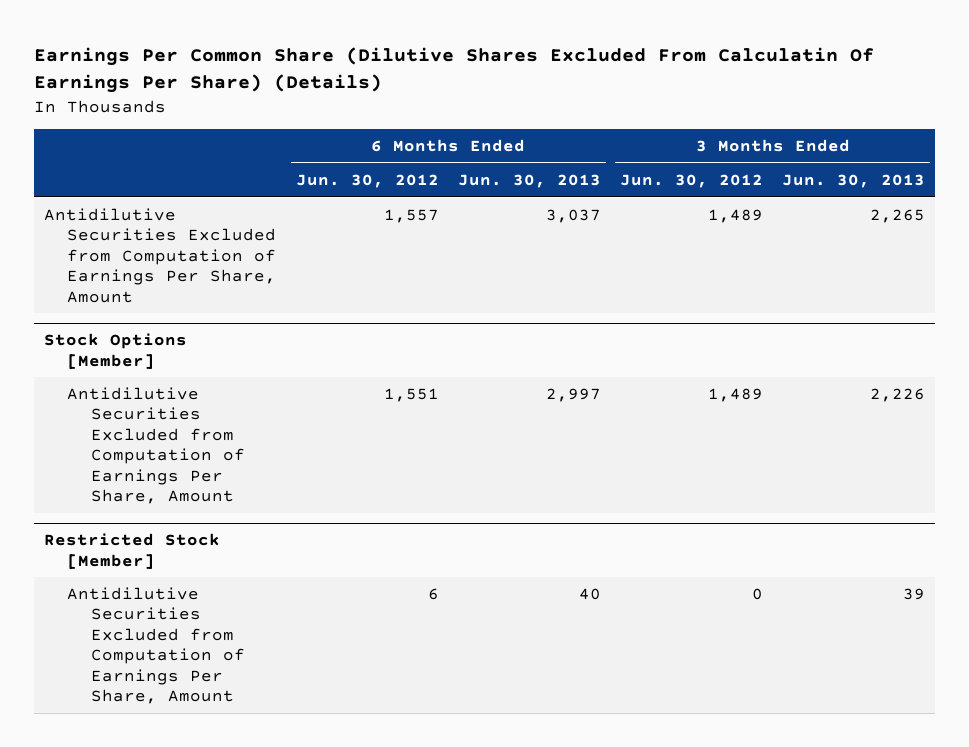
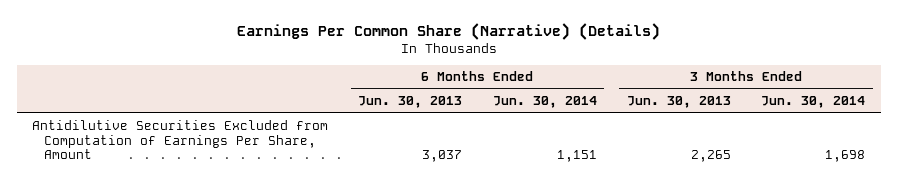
[34,47,875,94] Earnings Per Common Share (Dilutive Shares Excluded From Calculatin Of Earnings Per Share) (Details) -> [236,22,660,40] Earnings Per Common Share (Narrative) (Details)
[295,173,439,188] Jun. 30, 2012 -> none
[620,173,764,188] Jun. 30, 2012 -> none
none -> [492,96,597,109] Jun. 30, 2014
none -> [761,96,866,109] Jun. 30, 2014
[43,333,187,369] Stock Options [Member] -> none
[67,387,245,504] Antidilutive Securities Excluded from Computation of Earnings Per Share, Amount -> none
[43,533,220,569] Restricted Stock [Member] -> none
[67,587,245,704] Antidilutive Securities Excluded from Computation of Earnings Per Share, Amount -> none

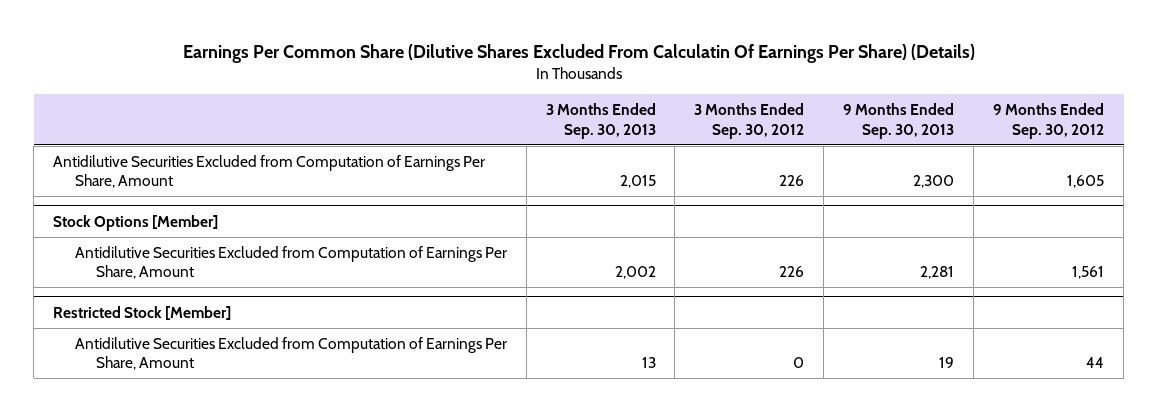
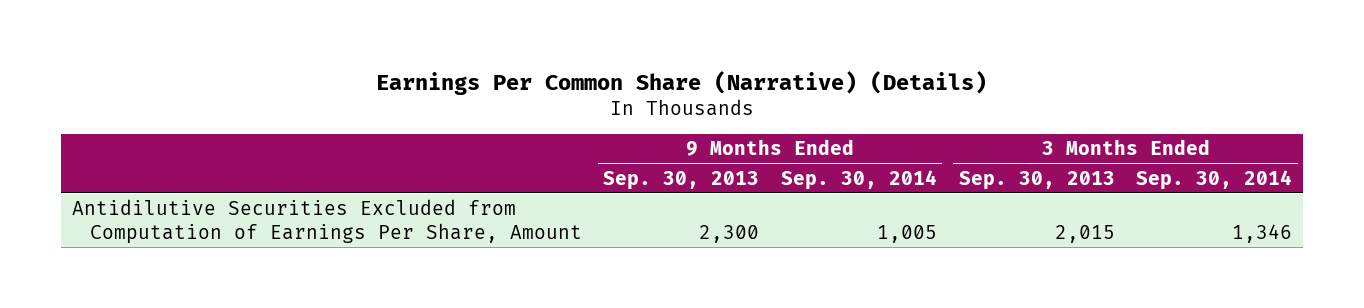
[182,43,975,63] Earnings Per Common Share (Dilutive Shares Excluded From Calculatin Of Earnings Per Share) (Details) -> [376,71,988,96] Earnings Per Common Share (Narrative) (Details)
[694,103,805,139] 3 Months Ended Sep. 30, 2012 -> none
[993,103,1105,139] 9 Months Ended Sep. 30, 2012 -> none
none -> [780,169,937,190] Sep. 30, 2014
none -> [1136,169,1293,190] Sep. 30, 2014
[53,214,219,231] Stock Options [Member] -> none
[74,245,507,280] Antidilutive Securities Excluded from Computation of Earnings Per Share, Amount -> none
[53,305,232,320] Restricted Stock [Member] -> none
[74,336,507,371] Antidilutive Securities Excluded from Computation of Earnings Per Share, Amount -> none

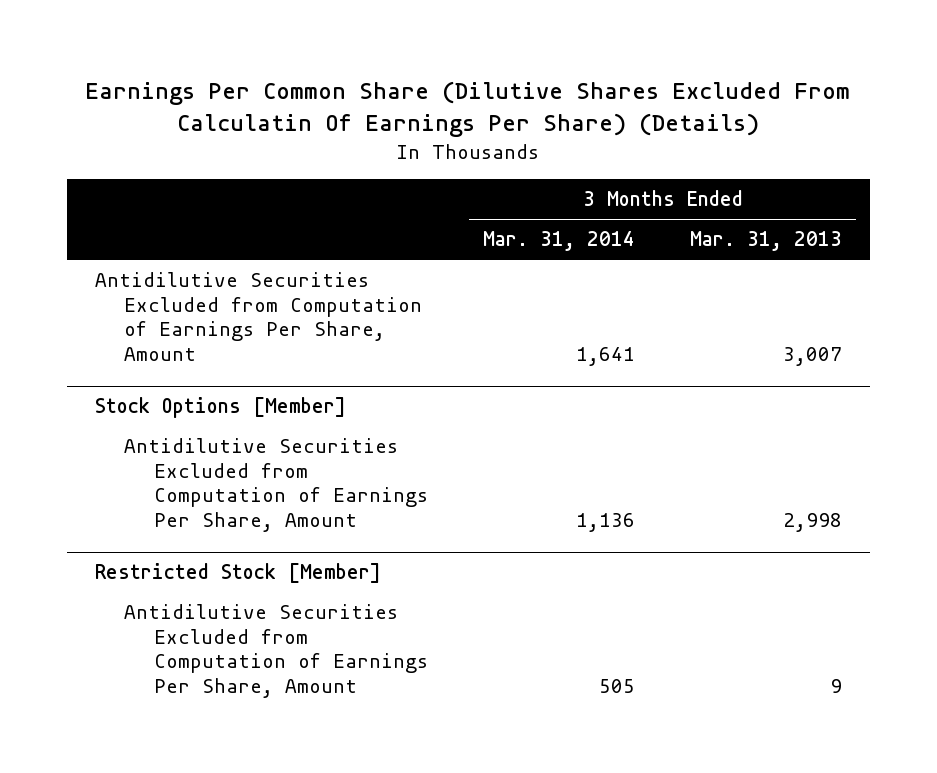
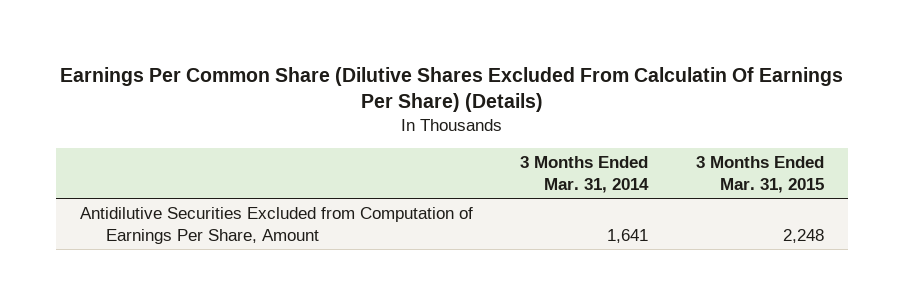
[690,231,843,252] Mar. 31, 2013 -> none
none -> [696,155,825,193] 3 Months Ended Mar. 31, 2015
[94,397,346,419] Stock Options [Member] -> none
[124,438,428,532] Antidilutive Securities Excluded from Computation of Earnings Per Share, Amount -> none
[94,563,381,584] Restricted Stock [Member] -> none
[124,604,428,698] Antidilutive Securities Excluded from Computation of Earnings Per Share, Amount -> none

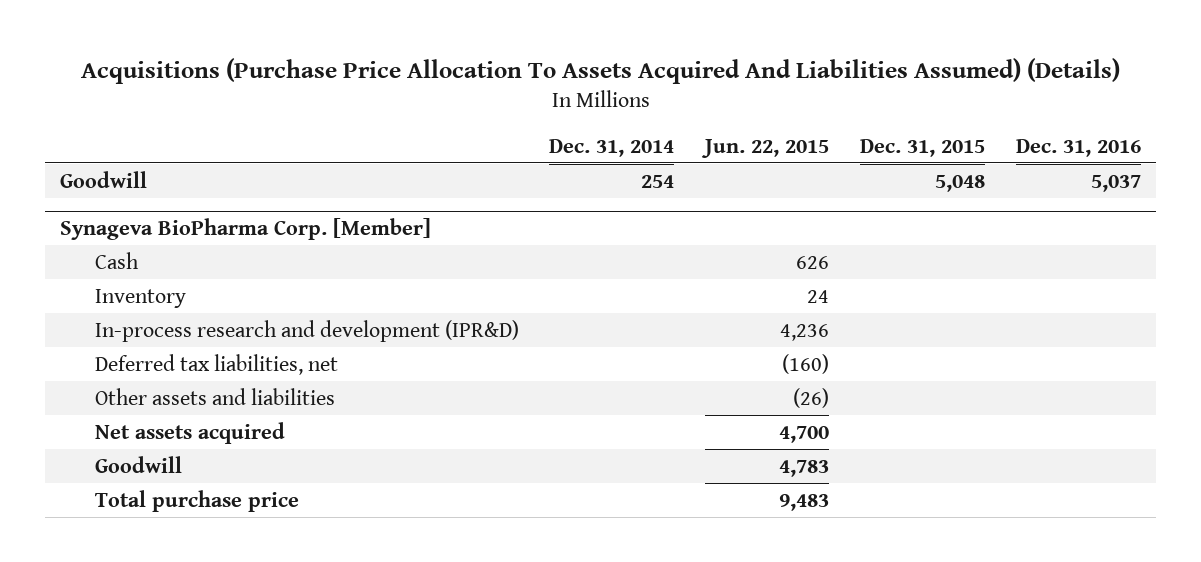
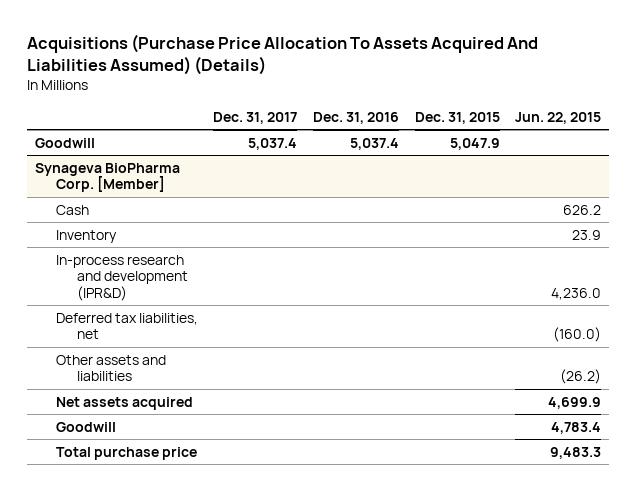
[549,138,675,157] Dec. 31, 2014 -> none
none -> [213,112,298,125] Dec. 31, 2017
[935,174,986,192] 5,048 -> [449,137,500,150] 5,047.9
[1090,174,1141,192] 5,037 -> [350,137,400,150] 5,037.4
[796,255,830,269] 626 -> [563,204,602,215] 626.2
[807,289,830,303] 24 -> [572,229,602,240] 23.9
[780,323,830,341] 4,236 -> [551,287,602,300] 4,236.0
[782,353,830,374] (160) -> [553,327,602,343] (160.0)
[793,387,830,408] (26) -> [560,369,602,385] (26.2)
[779,425,830,443] 4,700 -> [548,396,602,409] 4,699.9
[779,459,830,477] 4,783 -> [551,421,602,434] 4,783.4
[779,493,830,511] 9,483 -> [550,446,602,459] 9,483.3

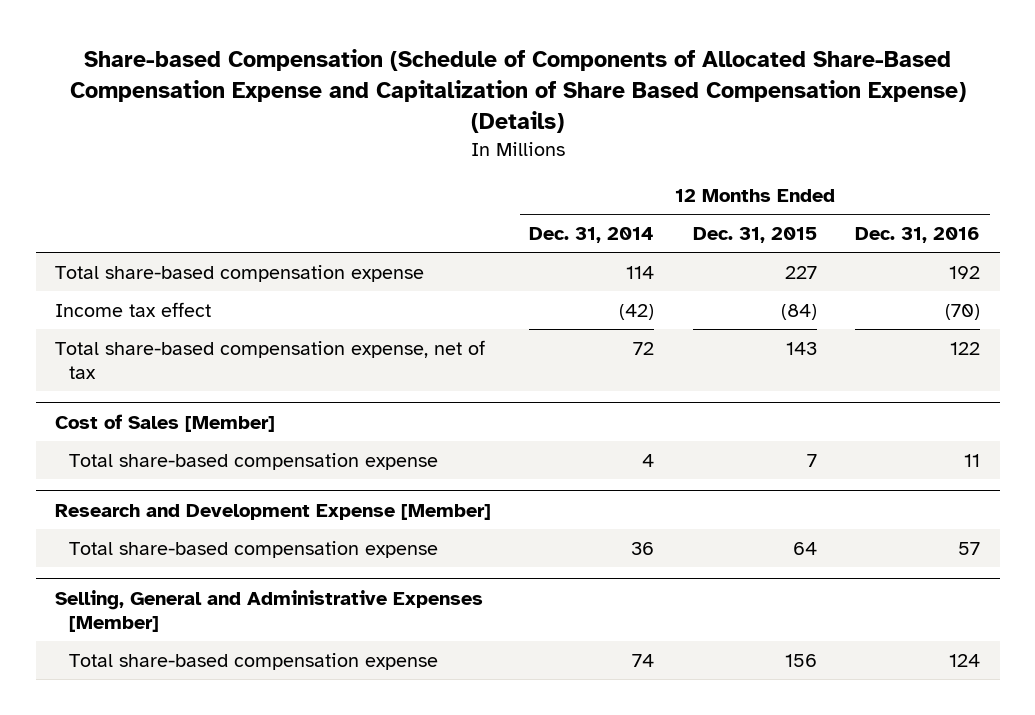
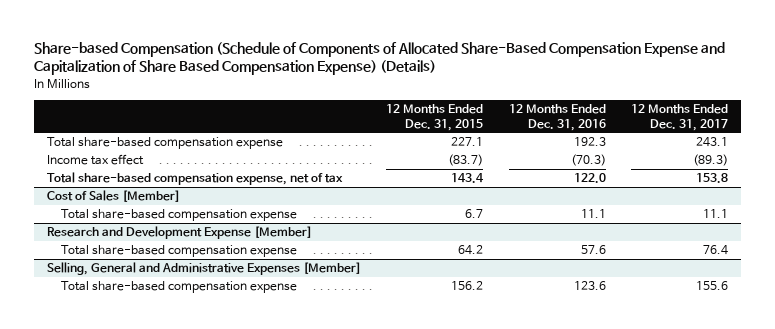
[529,227,655,244] Dec. 31, 2014 -> none
none -> [631,103,729,131] 12 Months Ended Dec. 31, 2017
[784,265,817,279] 227 -> [451,137,484,147] 227.1
[949,265,981,279] 192 -> [573,137,606,147] 192.3
[780,303,817,320] (84) -> [448,154,484,167] (83.7)
[945,303,981,320] (70) -> [570,154,606,167] (70.3)
[785,341,817,355] 143 -> [451,173,485,184] 143.4
[950,341,981,355] 122 -> [573,173,606,184] 122.0
[806,453,817,467] 7 -> [465,209,484,219] 6.7
[964,453,981,467] 11 -> [580,209,606,219] 11.1
[792,541,817,555] 64 -> [458,245,484,256] 64.2
[958,541,981,555] 57 -> [580,245,606,255] 57.6
[784,653,817,667] 156 -> [451,281,484,291] 156.2
[949,653,981,667] 124 -> [573,281,606,291] 123.6

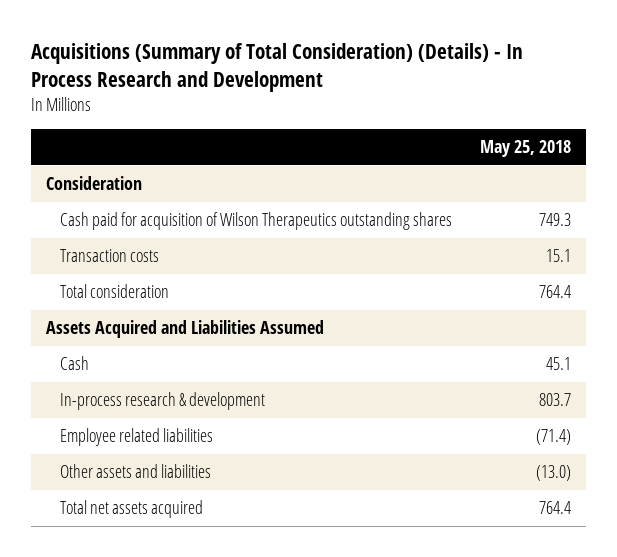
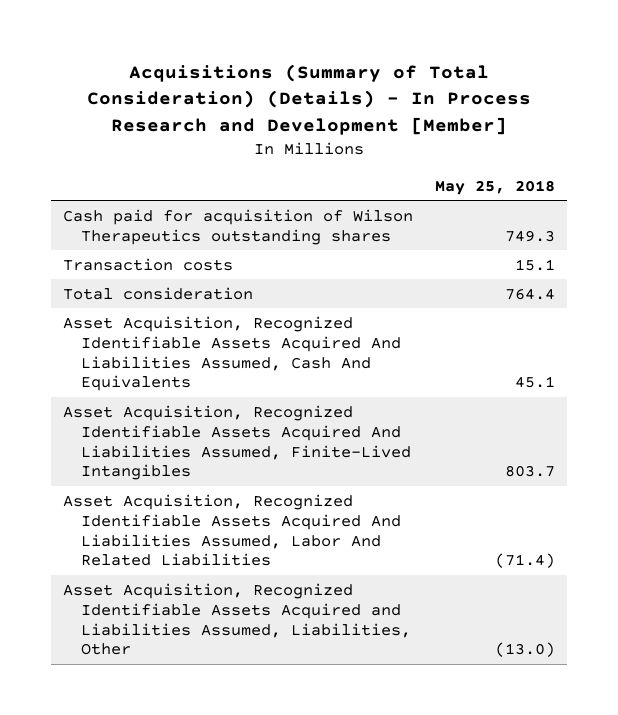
[31,43,524,92] Acquisitions (Summary of Total Consideration) (Details) - In Process Research and Development -> [87,63,532,135] Acquisitions (Summary of Total Consideration) (Details) - In Process Research and Development [Member]
[45,176,142,191] Consideration -> none
[45,320,324,339] Assets Acquired and Liabilities Assumed -> none
[59,500,203,519] Total net assets acquired -> none
[59,356,89,371] Cash -> [62,315,402,392] Asset Acquisition, Recognized Identifiable Assets Acquired And Liabilities Assumed, Cash And Equivalents
[59,392,265,411] In-process research & development -> [62,404,412,481] Asset Acquisition, Recognized Identifiable Assets Acquired And Liabilities Assumed, Finite-Lived Intangibles
[59,428,213,447] Employee related liabilities -> [62,493,402,567] Asset Acquisition, Recognized Identifiable Assets Acquired And Liabilities Assumed, Labor And Related Liabilities
[59,464,211,479] Other assets and liabilities -> [62,582,412,656] Asset Acquisition, Recognized Identifiable Assets Acquired and Liabilities Assumed, Liabilities, Other

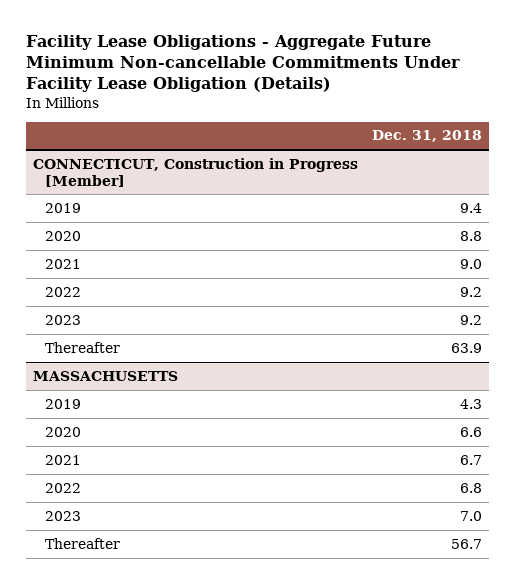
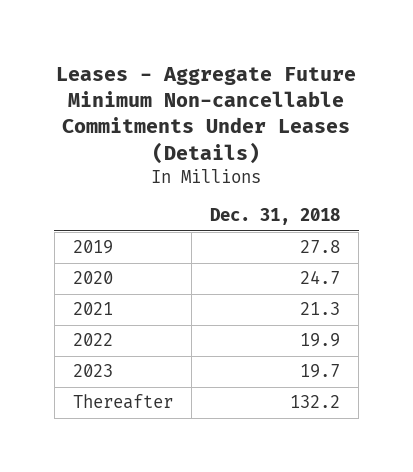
[25,35,460,93] Facility Lease Obligations - Aggregate Future Minimum Non-cancellable Commitments Under Facility Lease Obligation (Details) -> [56,66,357,164] Leases - Aggregate Future Minimum Non-cancellable Commitments Under Leases (Details)
[32,157,358,187] CONNECTICUT, Construction in Progress [Member] -> none
[32,370,178,381] MASSACHUSETTS -> none
[45,398,82,409] 2019 -> none
[45,426,82,437] 2020 -> none
[45,454,82,465] 2021 -> none
[45,482,82,493] 2022 -> none
[45,510,82,521] 2023 -> none
[45,537,121,549] Thereafter -> none
[459,202,482,213] 9.4 -> [299,240,340,254] 27.8
[459,230,482,241] 8.8 -> [299,270,340,285] 24.7
[459,258,482,269] 9.0 -> [299,302,340,316] 21.3
[459,286,482,297] 9.2 -> [299,333,340,348] 19.9
[459,314,482,325] 9.2 -> [299,364,340,379] 19.7
[450,342,482,353] 63.9 -> [289,395,340,409] 132.2

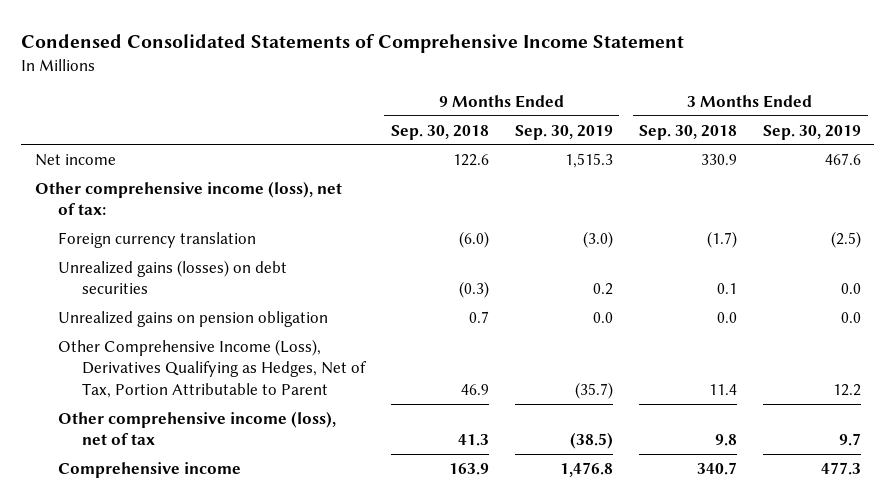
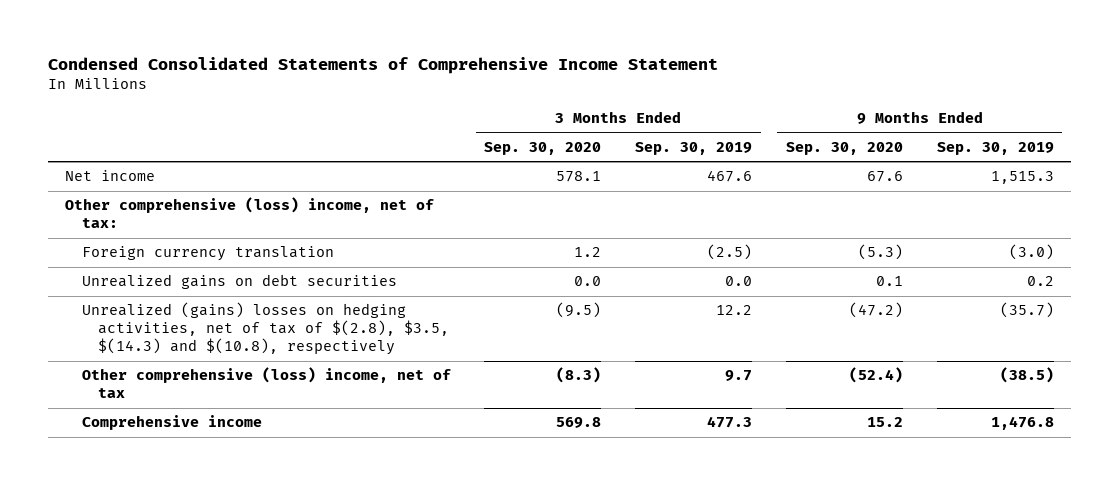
[390,124,489,140] Sep. 30, 2018 -> none
[639,124,738,140] Sep. 30, 2018 -> none
none -> [484,141,602,155] Sep. 30, 2020
none -> [785,141,903,155] Sep. 30, 2020
[34,180,342,216] Other comprehensive income (loss), net of tax: -> [64,197,434,229] Other comprehensive (loss) income, net of tax:
[58,310,329,327] Unrealized gains on pension obligation -> none
[58,259,288,295] Unrealized gains (losses) on debt securities -> [81,274,397,290] Unrealized gains on debt securities
[58,338,367,398] Other Comprehensive Income (Loss), Derivatives Qualifying as Hedges, Net of Tax, Portion Attributable to Parent -> [81,302,450,356] Unrealized (gains) losses on hedging activities, net of tax of $(2.8), $3.5, $(14.3) and $(10.8), respectively
[58,410,337,446] Other comprehensive income (loss), net of tax -> [81,367,451,399] Other comprehensive (loss) income, net of tax

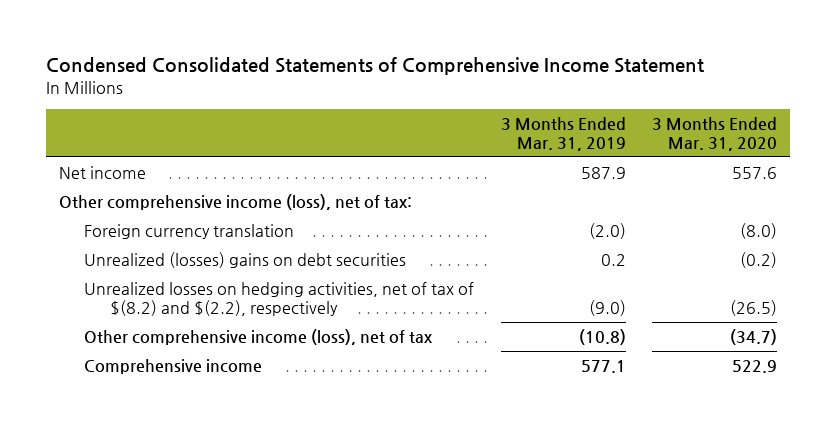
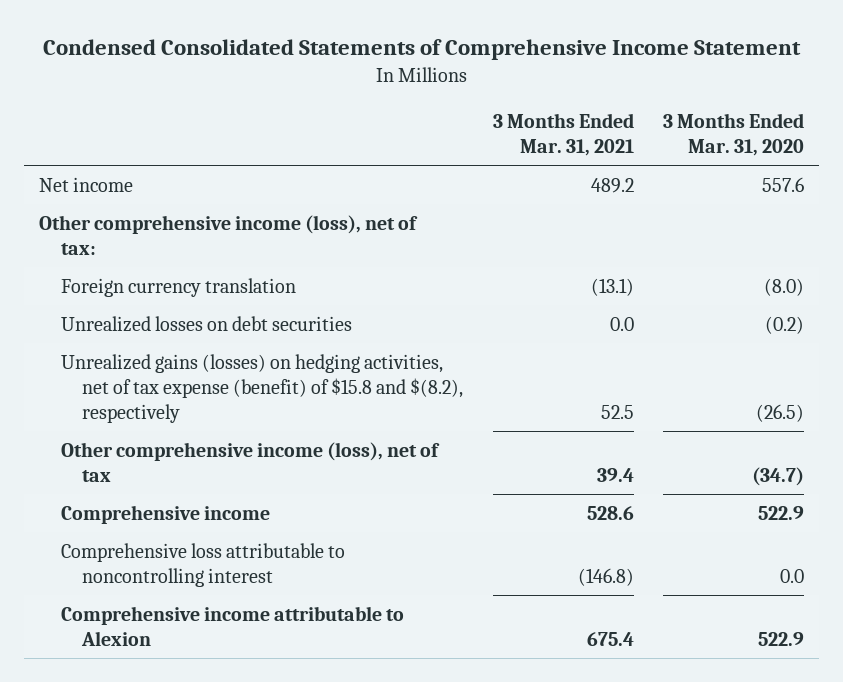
[500,117,626,151] 3 Months Ended Mar. 31, 2019 -> none
none -> [492,112,634,156] 3 Months Ended Mar. 31, 2021
[84,252,407,269] Unrealized (losses) gains on debt securities -> [60,315,352,332] Unrealized losses on debt securities
[84,282,475,317] Unrealized losses on hedging activities, net of tax of $(8.2) and $(2.2), respectively -> [60,353,464,423] Unrealized gains (losses) on hedging activities, net of tax expense (benefit) of $15.8 and $(8.2), respectively
none -> [60,542,345,587] Comprehensive loss attributable to noncontrolling interest
none -> [60,605,404,646] Comprehensive income attributable to Alexion

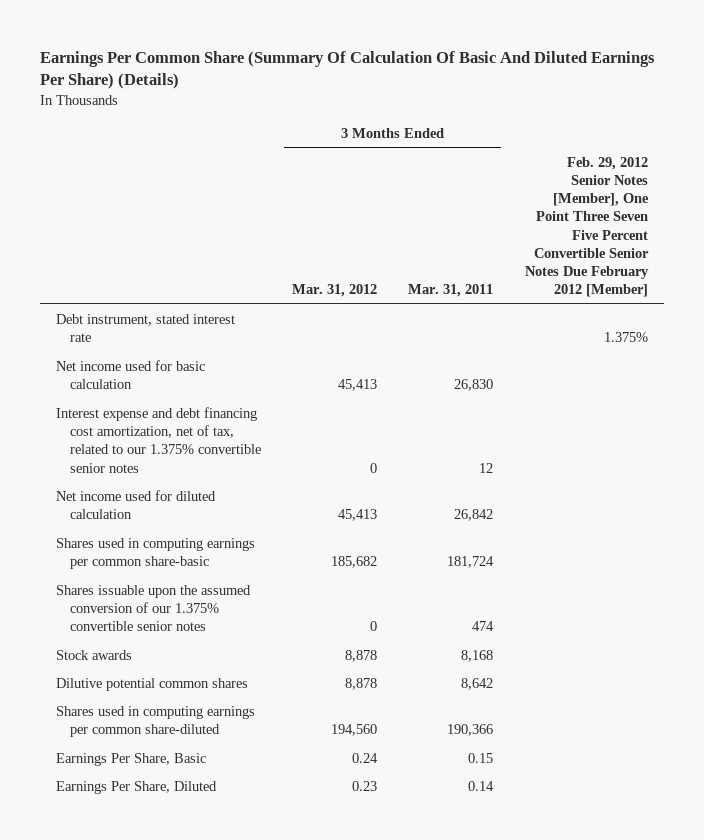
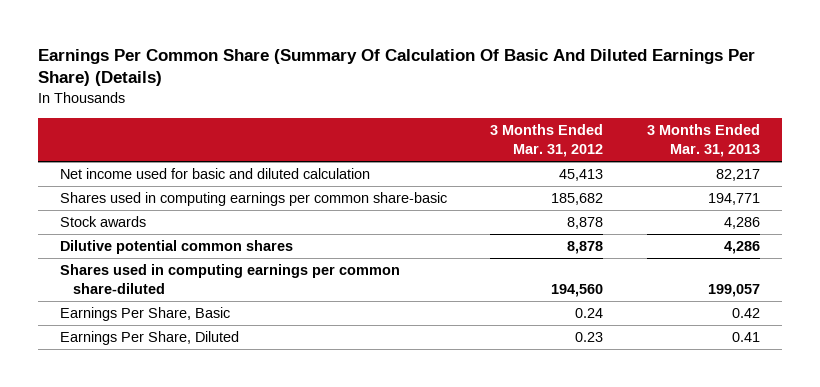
[408,284,494,298] Mar. 31, 2011 -> none
[524,156,649,298] Feb. 29, 2012 Senior Notes [Member], One Point Three Seven Five Percent Convertible Senior Notes Due February 2012 [Member] -> none
none -> [646,124,760,158] 3 Months Ended Mar. 31, 2013
[56,313,236,343] Debt instrument, stated interest rate -> none
[56,406,261,473] Interest expense and debt financing cost amortization, net of tax, related to our 1.375% convertible senior notes -> none
[56,489,217,520] Net income used for diluted calculation -> none
[56,359,206,390] Net income used for basic calculation -> [59,168,370,180] Net income used for basic and diluted calculation
[56,584,252,632] Shares issuable upon the assumed conversion of our 1.375% convertible senior notes -> none

